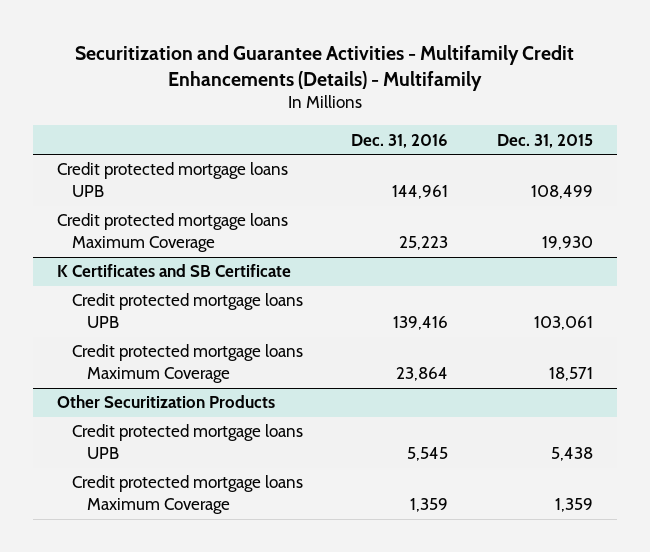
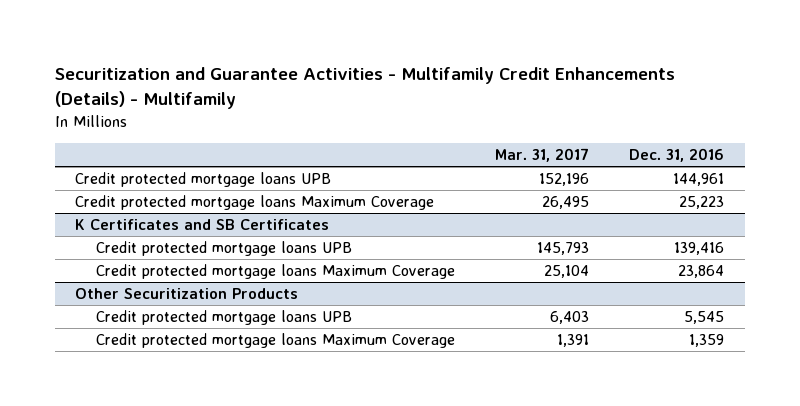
[496,133,593,148] Dec. 31, 2015 -> none
none -> [495,148,590,163] Mar. 31, 2017
[57,264,292,278] K Certificates and SB Certificate -> [75,218,330,230] K Certificates and SB Certificates

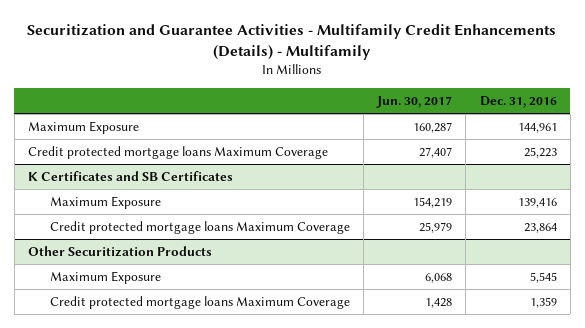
[495,148,590,163] Mar. 31, 2017 -> none
none -> [376,96,453,109] Jun. 30, 2017
[75,171,332,187] Credit protected mortgage loans UPB -> [28,121,140,135] Maximum Exposure
[95,240,352,256] Credit protected mortgage loans UPB -> [49,196,161,210] Maximum Exposure
[95,309,352,325] Credit protected mortgage loans UPB -> [49,271,161,285] Maximum Exposure

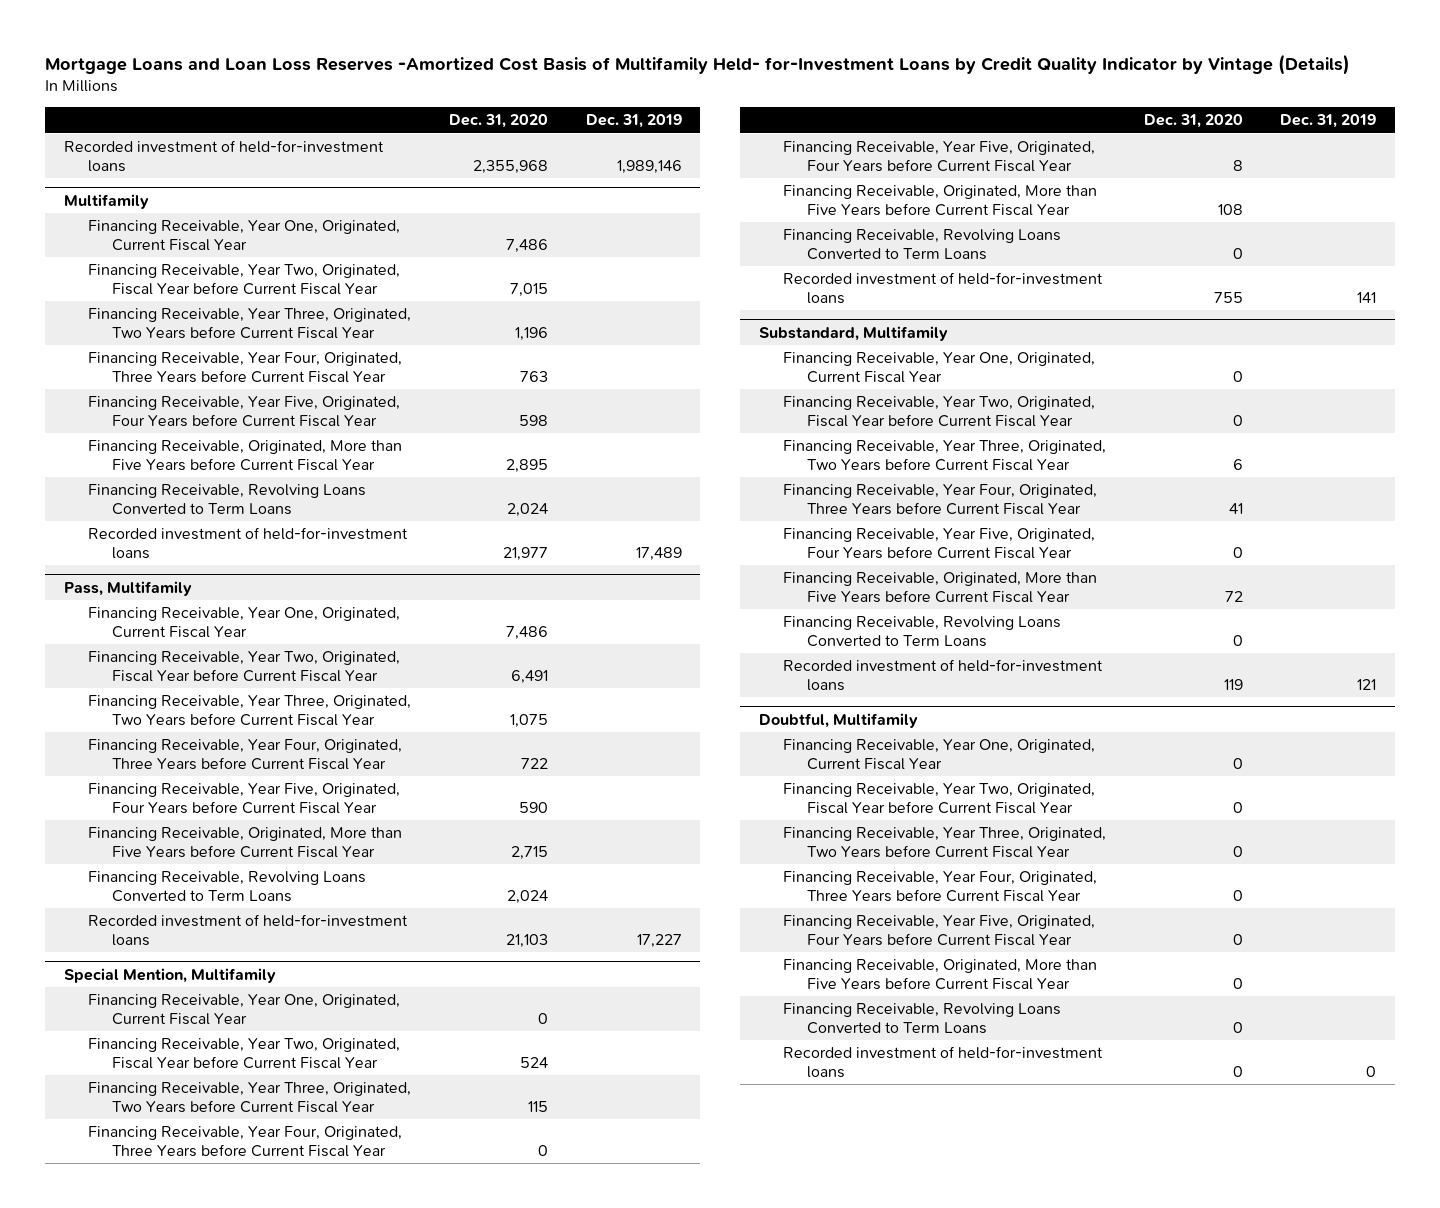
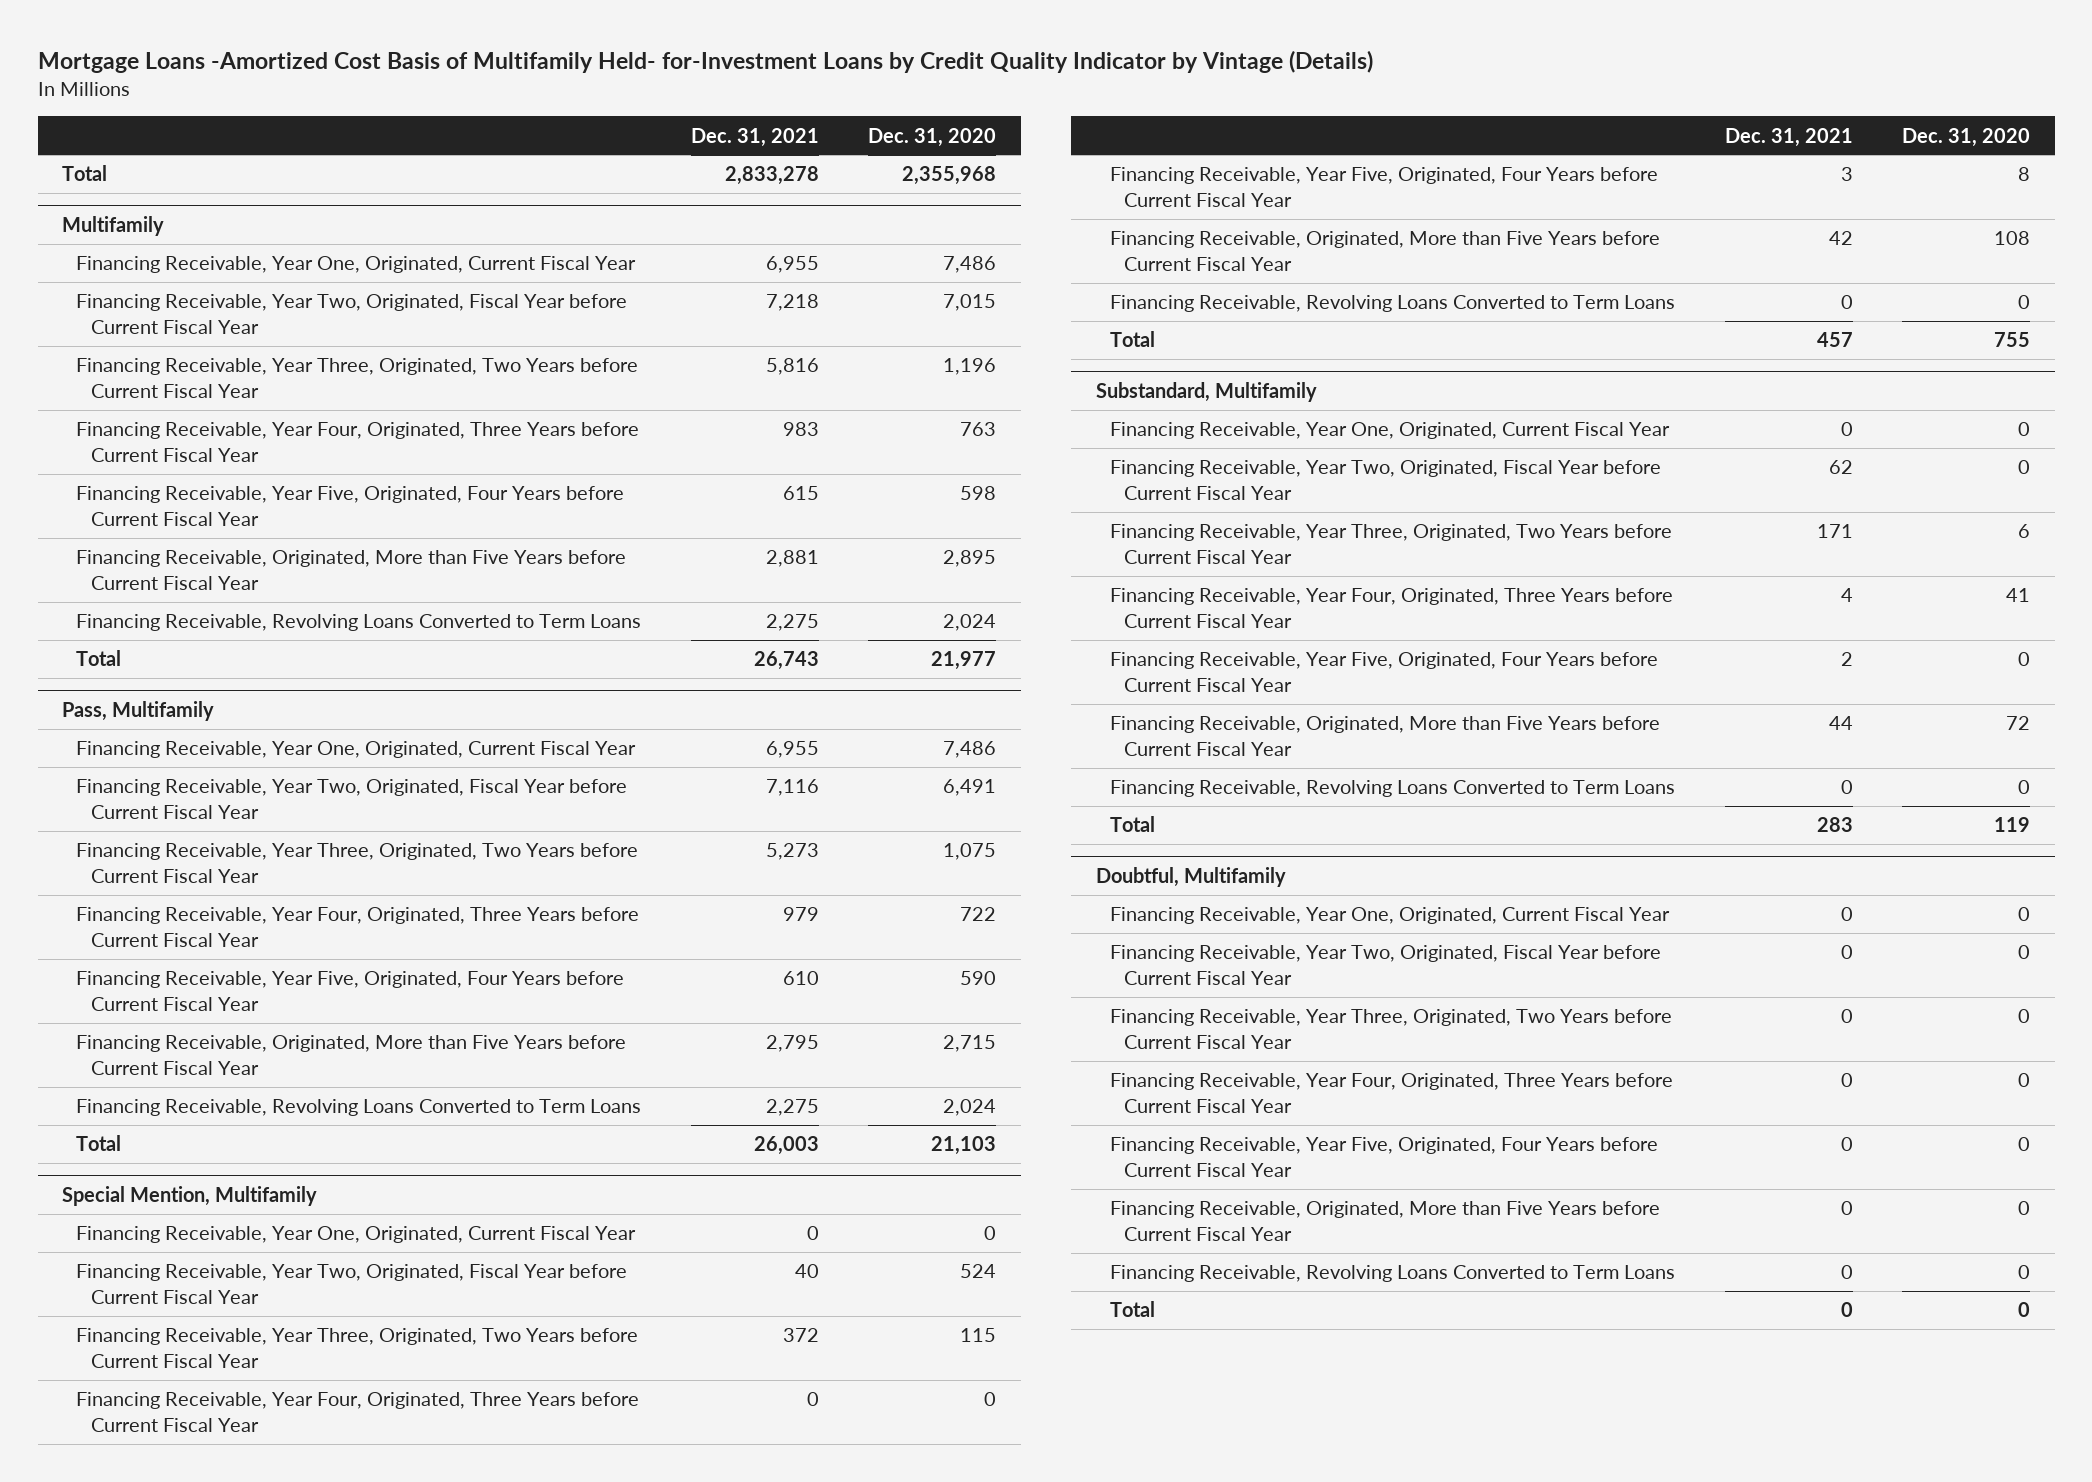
[45,53,1351,75] Mortgage Loans and Loan Loss Reserves -Amortized Cost Basis of Multifamily Held- for-Investment Loans by Credit Quality Indicator by Vintage (Details) -> [37,49,1373,73] Mortgage Loans -Amortized Cost Basis of Multifamily Held- for-Investment Loans by Credit Quality Indicator by Vintage (Details)
[585,113,682,128] Dec. 31, 2019 -> none
none -> [690,127,819,147] Dec. 31, 2021
[63,140,384,172] Recorded investment of held-for-investment loans -> [62,165,108,182] Total
[88,527,409,559] Recorded investment of held-for-investment loans -> [76,650,122,667] Total
[88,914,409,946] Recorded investment of held-for-investment loans -> [76,1135,122,1152] Total
[782,272,1103,304] Recorded investment of held-for-investment loans -> [1110,331,1156,348] Total
[782,659,1103,691] Recorded investment of held-for-investment loans -> [1110,816,1156,833] Total
[782,1046,1103,1078] Recorded investment of held-for-investment loans -> [1110,1301,1156,1318] Total

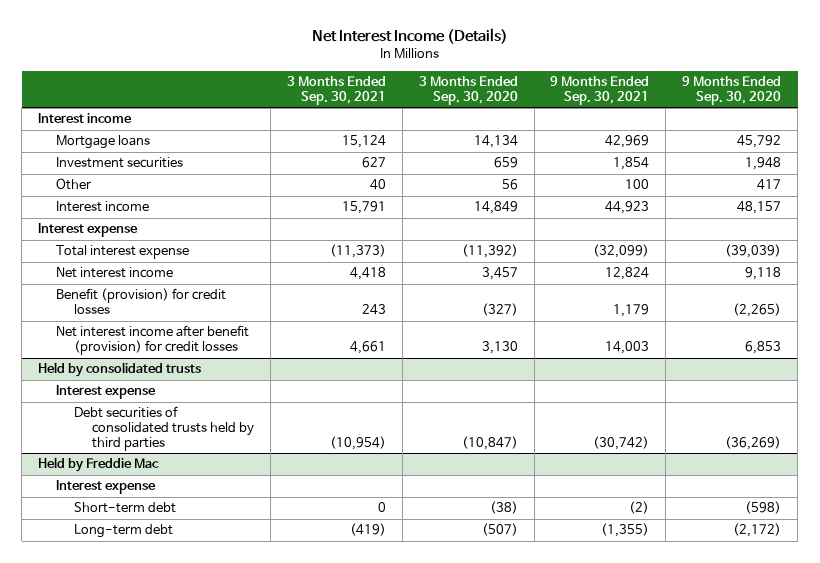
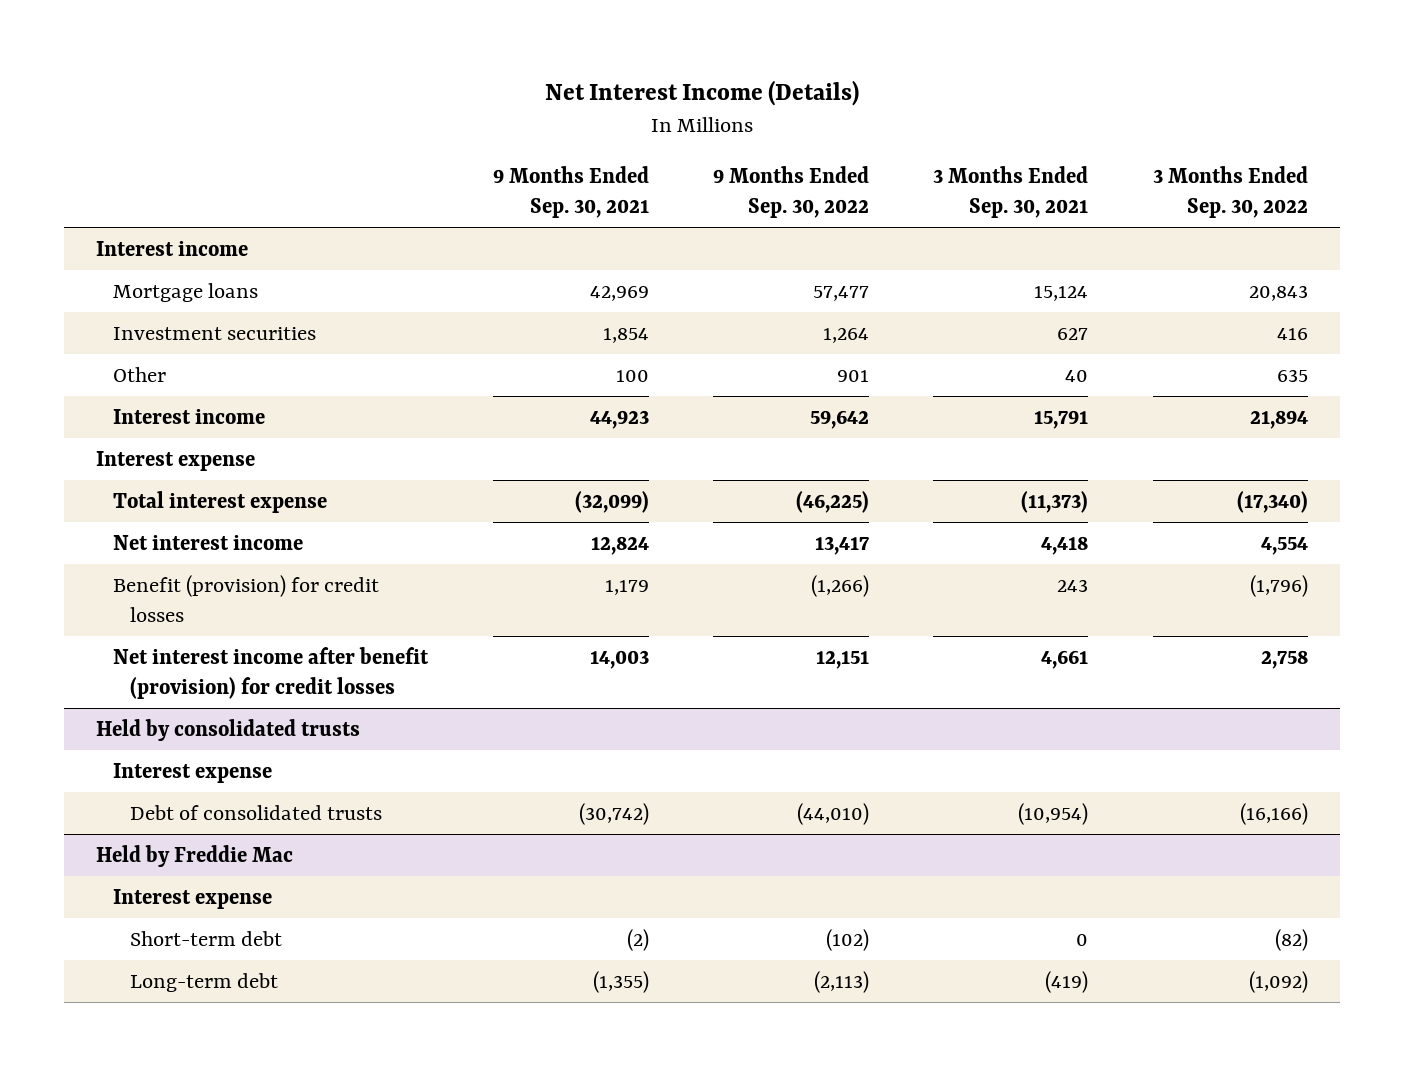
[418,75,518,105] 3 Months Ended Sep. 30, 2020 -> none
[682,75,782,105] 9 Months Ended Sep. 30, 2020 -> none
none -> [712,166,869,218] 9 Months Ended Sep. 30, 2022
none -> [1152,166,1308,218] 3 Months Ended Sep. 30, 2022
[74,406,254,452] Debt securities of consolidated trusts held by third parties -> [130,804,383,820] Debt of consolidated trusts

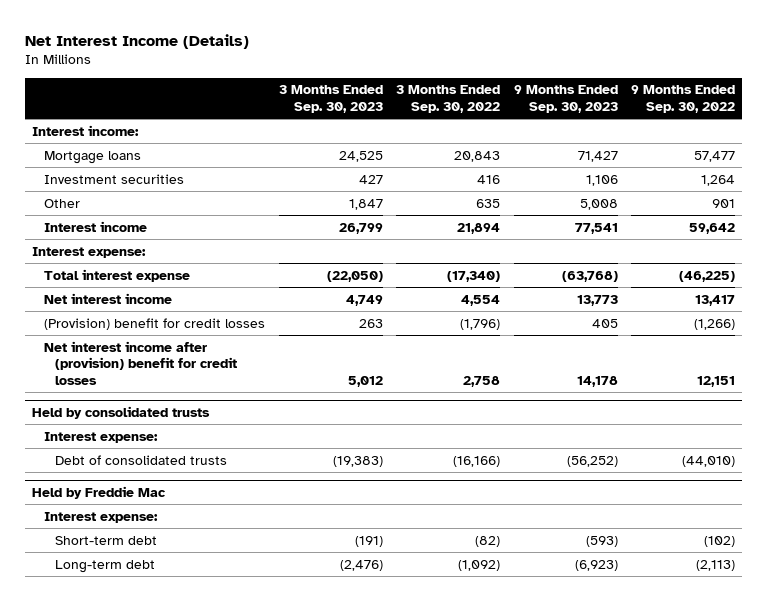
[492,166,649,218] 9 Months Ended Sep. 30, 2021 -> none
[933,166,1089,218] 3 Months Ended Sep. 30, 2021 -> none
none -> [278,85,383,113] 3 Months Ended Sep. 30, 2023
none -> [513,85,618,113] 9 Months Ended Sep. 30, 2023
[96,240,249,256] Interest income -> [32,124,140,136] Interest income:
[96,450,256,471] Interest expense -> [32,246,147,258] Interest expense:
[113,574,380,622] Benefit (provision) for credit losses -> [43,317,265,330] (Provision) benefit for credit losses
[113,646,430,699] Net interest income after benefit (provision) for credit losses -> [43,340,238,385] Net interest income after (provision) benefit for credit losses
[113,762,273,783] Interest expense -> [43,431,158,443] Interest expense:
[113,888,273,909] Interest expense -> [43,511,158,523] Interest expense:

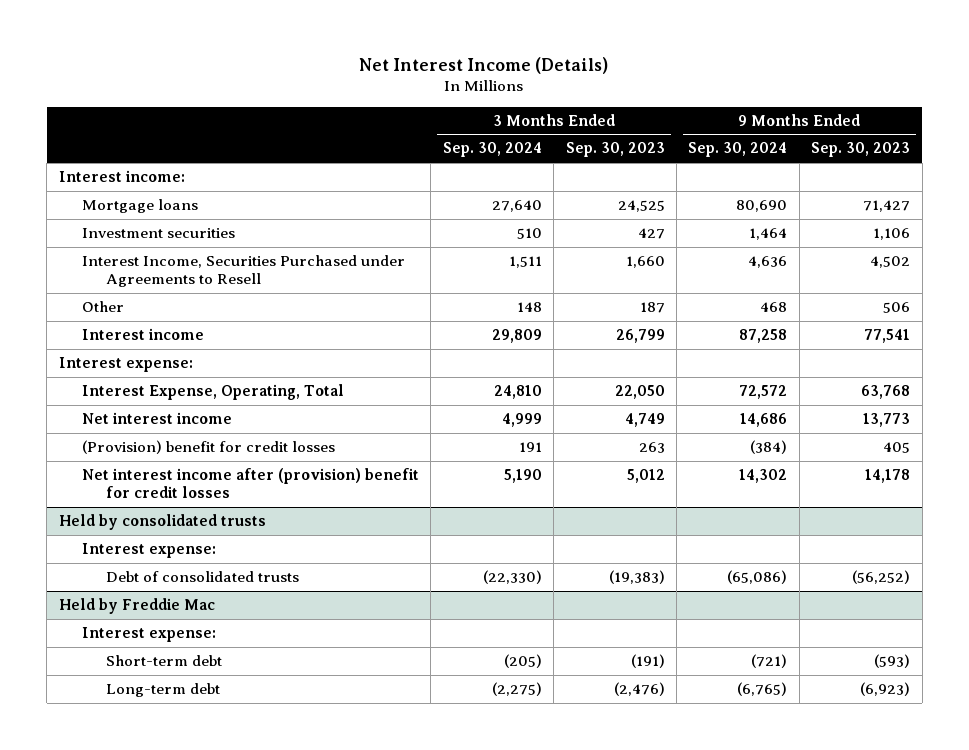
[396,85,501,113] 3 Months Ended Sep. 30, 2022 -> none
[631,85,736,113] 9 Months Ended Sep. 30, 2022 -> none
none -> [442,142,542,158] Sep. 30, 2024
none -> [688,142,788,158] Sep. 30, 2024
none -> [82,255,406,288] Interest Income, Securities Purchased under Agreements to Resell
[348,198,383,210] 1,847 -> [639,302,665,314] 187
[579,198,618,210] 5,008 -> [883,302,911,314] 506
[43,268,190,282] Total interest expense -> [82,384,345,401] Interest Expense, Operating, Total
[326,270,383,282] (22,050) -> [614,385,665,400] 22,050
[561,270,618,282] (63,768) -> [861,385,911,400] 63,768

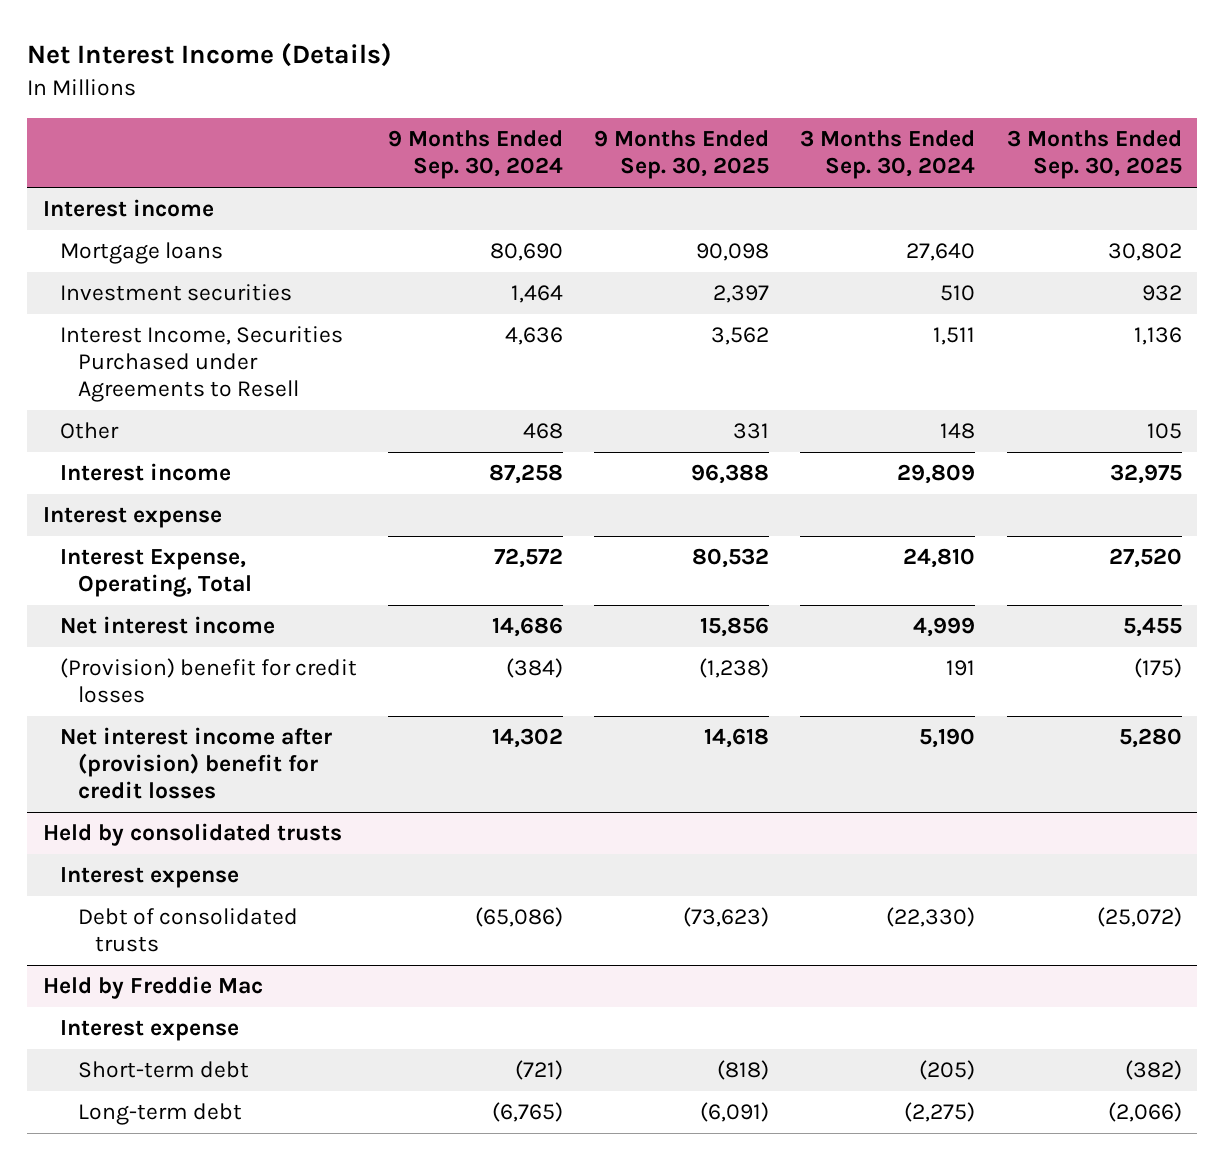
[565,142,665,158] Sep. 30, 2023 -> none
[811,142,911,158] Sep. 30, 2023 -> none
none -> [594,130,770,180] 9 Months Ended Sep. 30, 2025
none -> [1006,130,1182,180] 3 Months Ended Sep. 30, 2025
[58,170,185,183] Interest income: -> [42,199,214,218] Interest income
[58,357,193,373] Interest expense: -> [42,507,222,529] Interest expense
[82,543,217,559] Interest expense: -> [60,867,240,889] Interest expense
[82,627,217,643] Interest expense: -> [60,1020,240,1042] Interest expense

